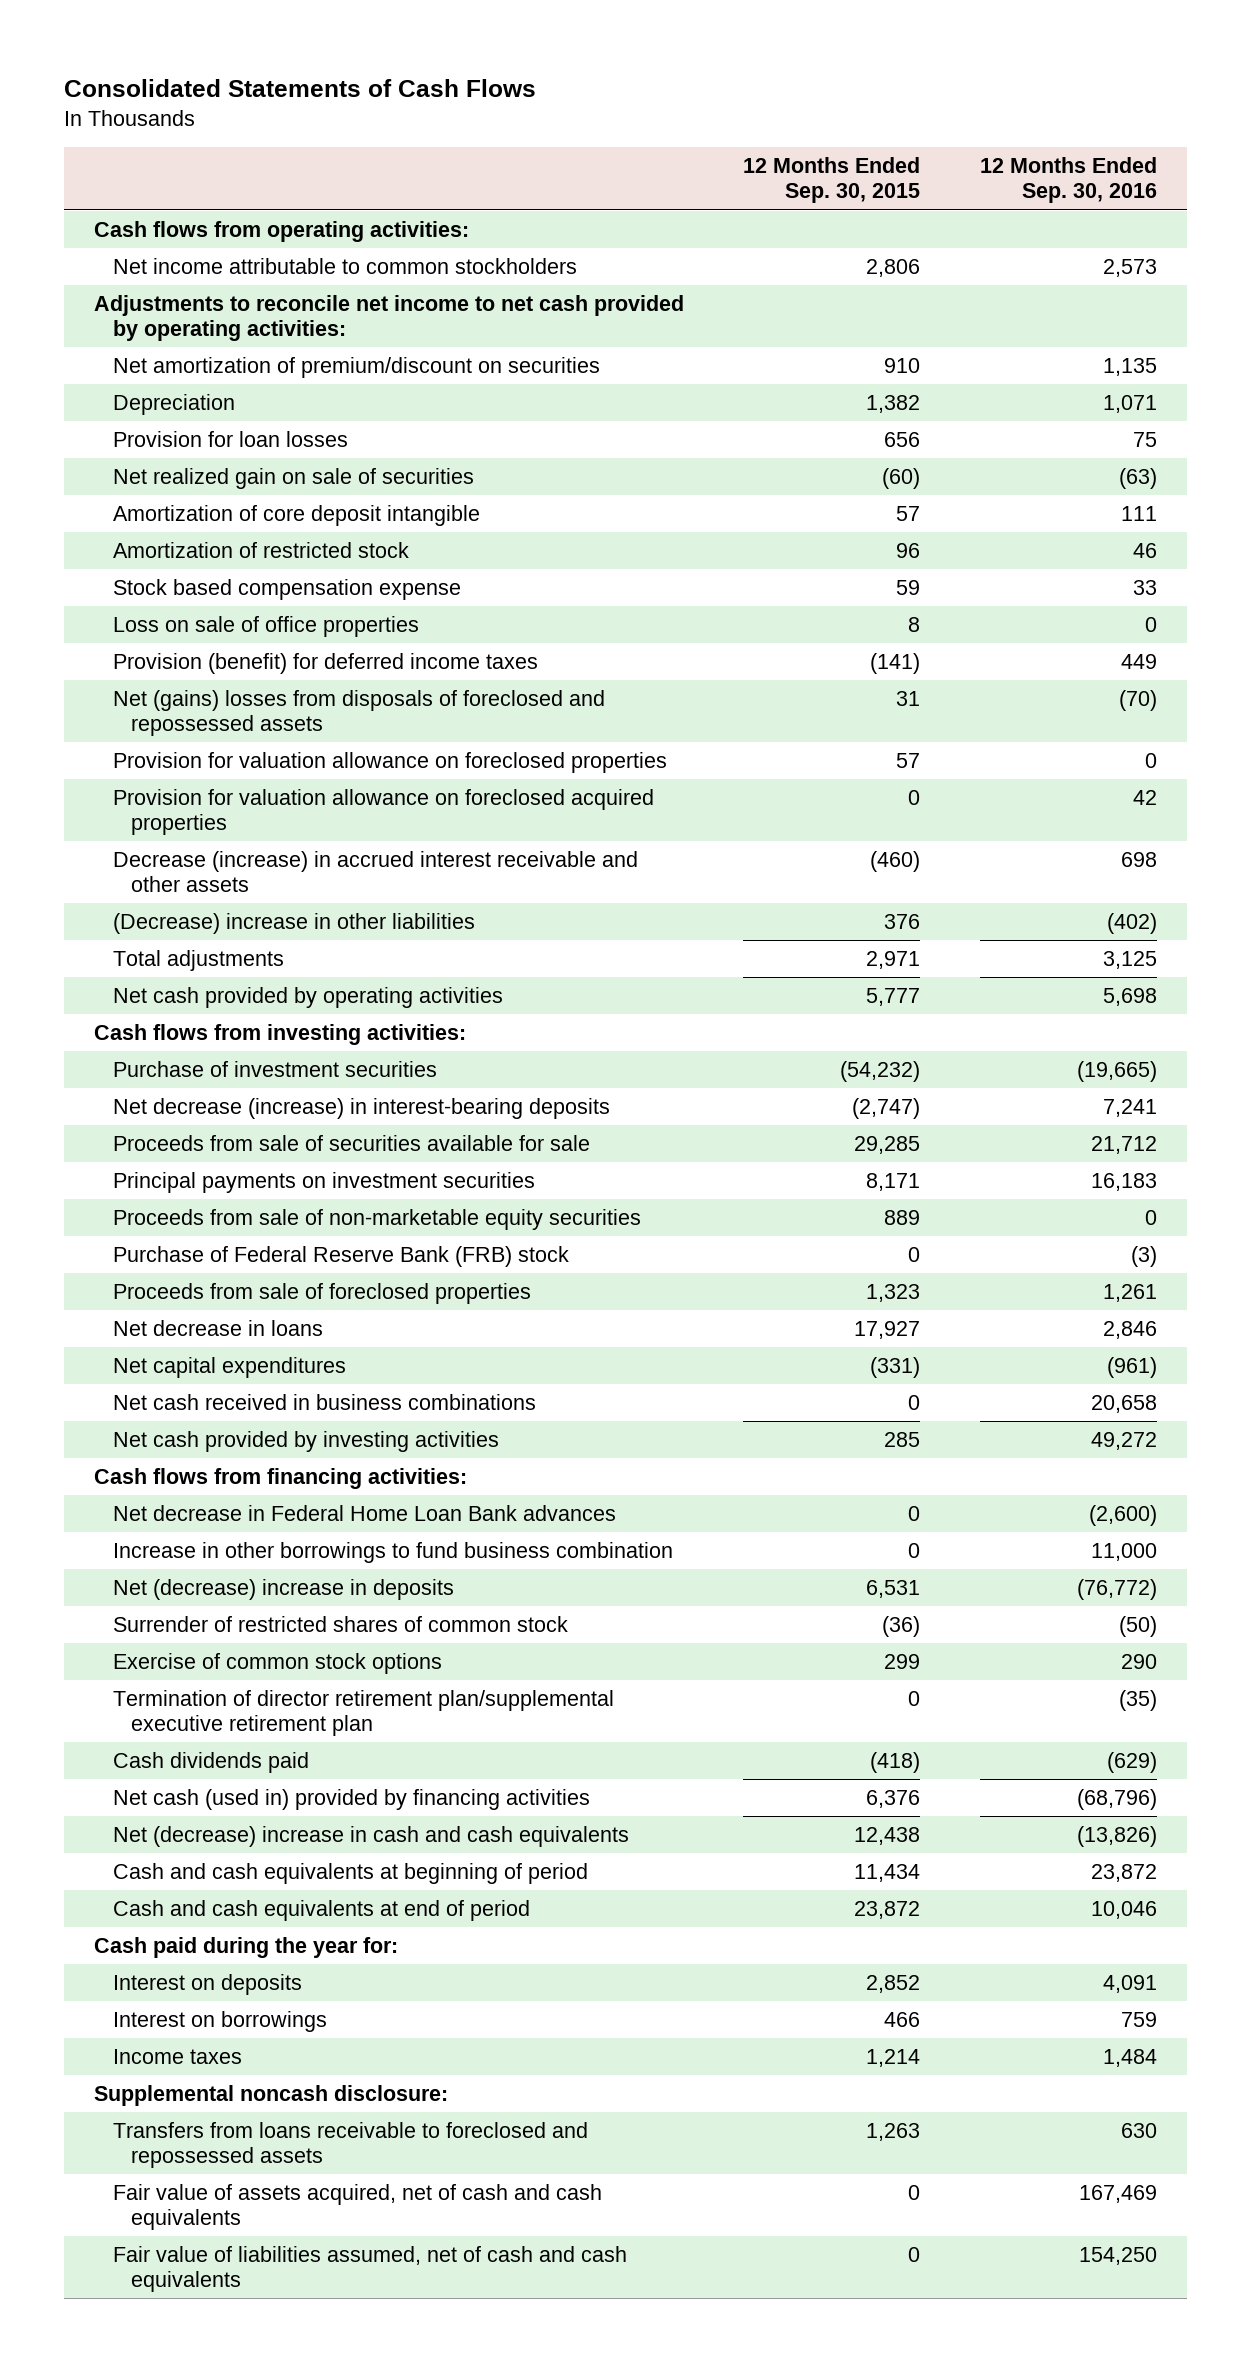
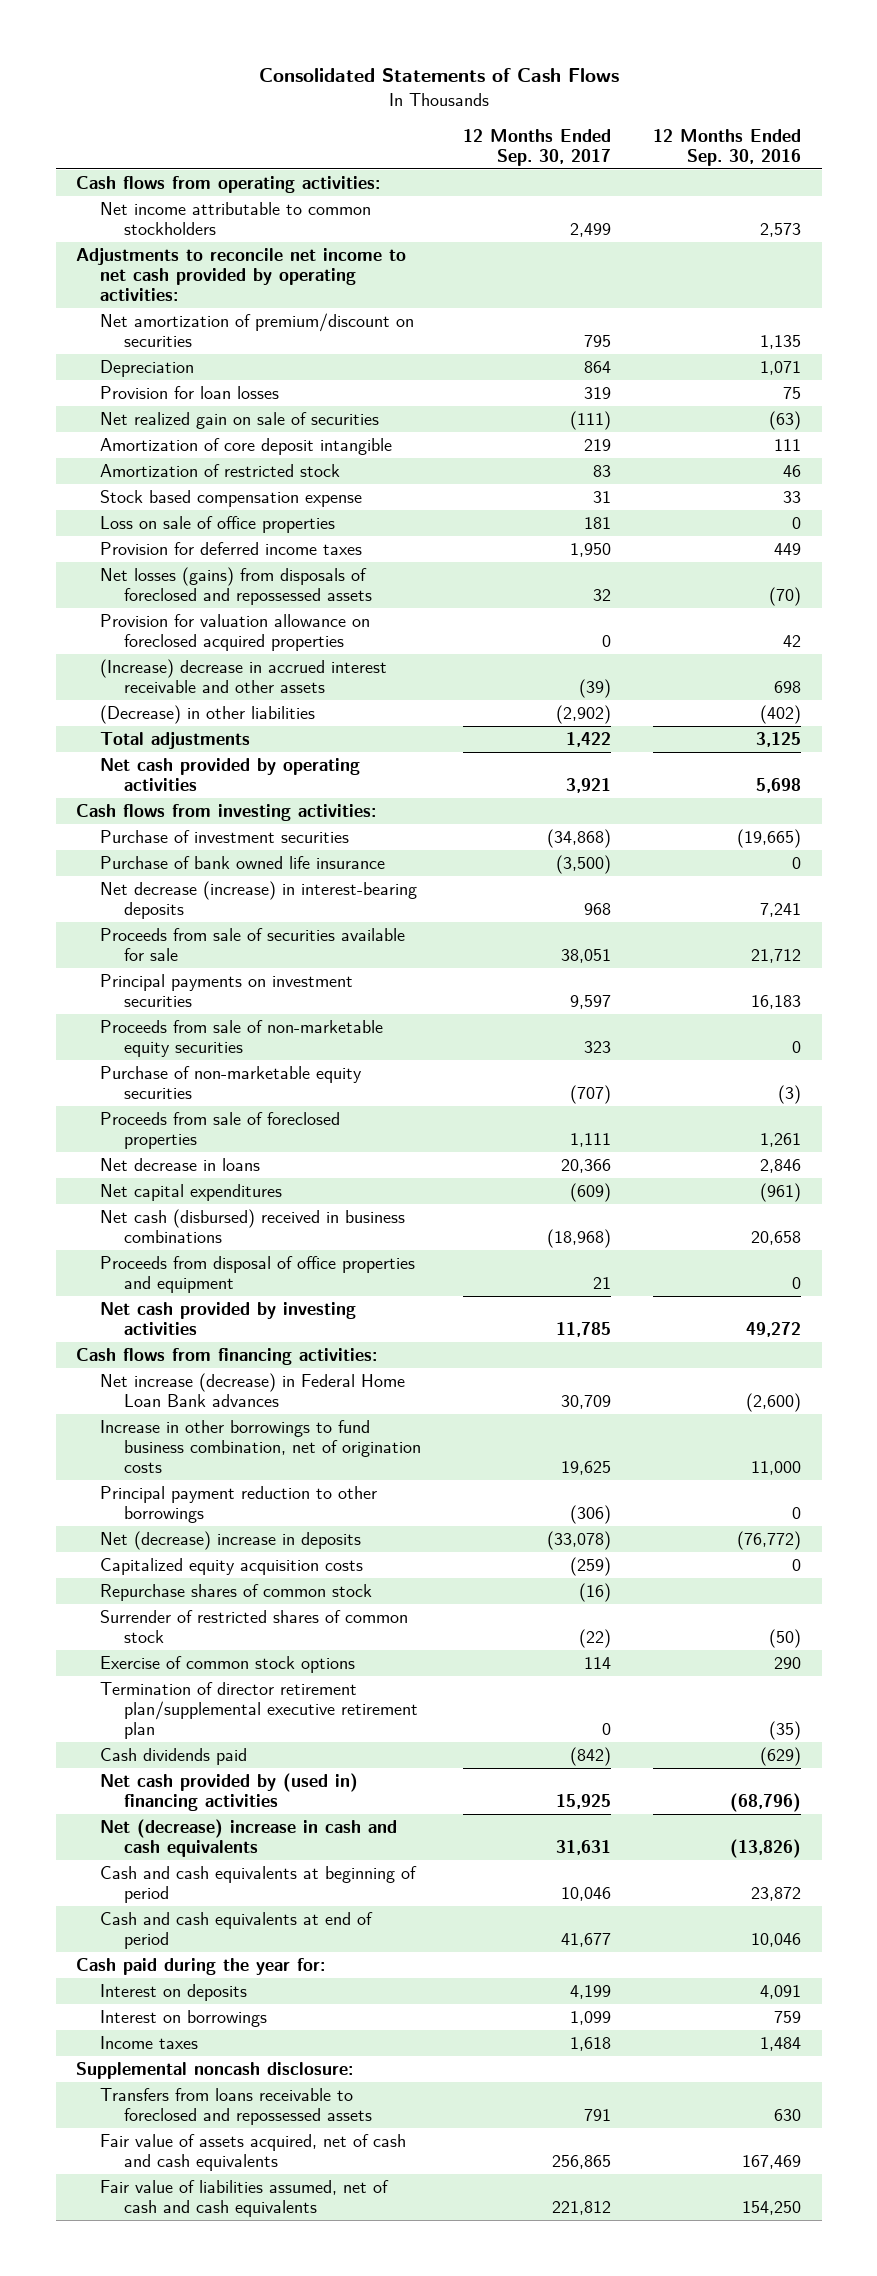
[743,157,921,204] 12 Months Ended Sep. 30, 2015 -> none
none -> [462,129,611,167] 12 Months Ended Sep. 30, 2017
[112,751,667,773] Provision for valuation allowance on foreclosed properties -> none
[112,652,538,674] Provision (benefit) for deferred income taxes -> [100,541,363,555] Provision for deferred income taxes
[112,689,605,736] Net (gains) losses from disposals of foreclosed and repossessed assets -> [100,566,372,605] Net losses (gains) from disposals of foreclosed and repossessed assets
[112,850,638,892] Decrease (increase) in accrued interest receivable and other assets -> [100,658,388,693] (Increase) decrease in accrued interest receivable and other assets
[112,912,475,934] (Decrease) increase in other liabilities -> [100,704,316,724] (Decrease) in other liabilities
none -> [100,855,386,869] Purchase of bank owned life insurance
[112,1245,569,1267] Purchase of Federal Reserve Bank (FRB) stock -> [100,1065,363,1099] Purchase of non-marketable equity securities
[112,1393,536,1410] Net cash received in business combinations -> [100,1208,406,1243] Net cash (disbursed) received in business combinations
none -> [100,1255,416,1293] Proceeds from disposal of office properties and equipment
[112,1504,616,1521] Net decrease in Federal Home Loan Bank advances -> [100,1372,406,1407] Net increase (decrease) in Federal Home Loan Bank advances
[112,1541,673,1563] Increase in other borrowings to fund business combination -> [100,1419,421,1473] Increase in other borrowings to fund business combination, net of origination costs
none -> [100,1485,378,1523] Principal payment reduction to other borrowings
none -> [100,1557,364,1575] Capitalized equity acquisition costs
none -> [100,1583,373,1601] Repurchase shares of common stock
[112,1788,590,1810] Net cash (used in) provided by financing activities -> [100,1772,359,1811] Net cash provided by (used in) financing activities

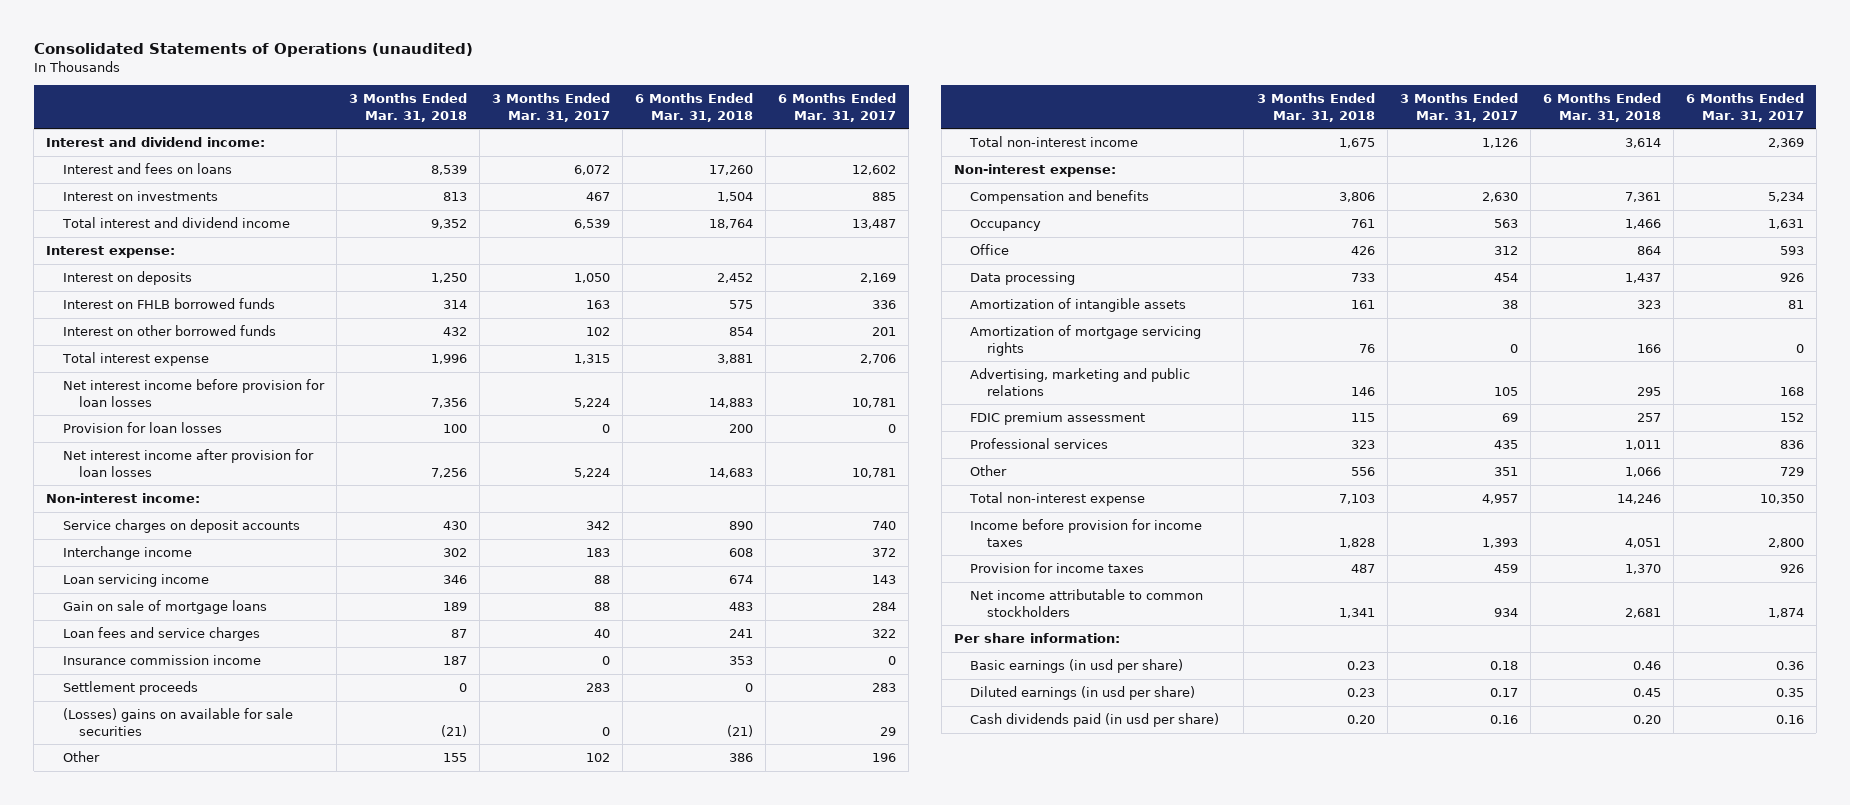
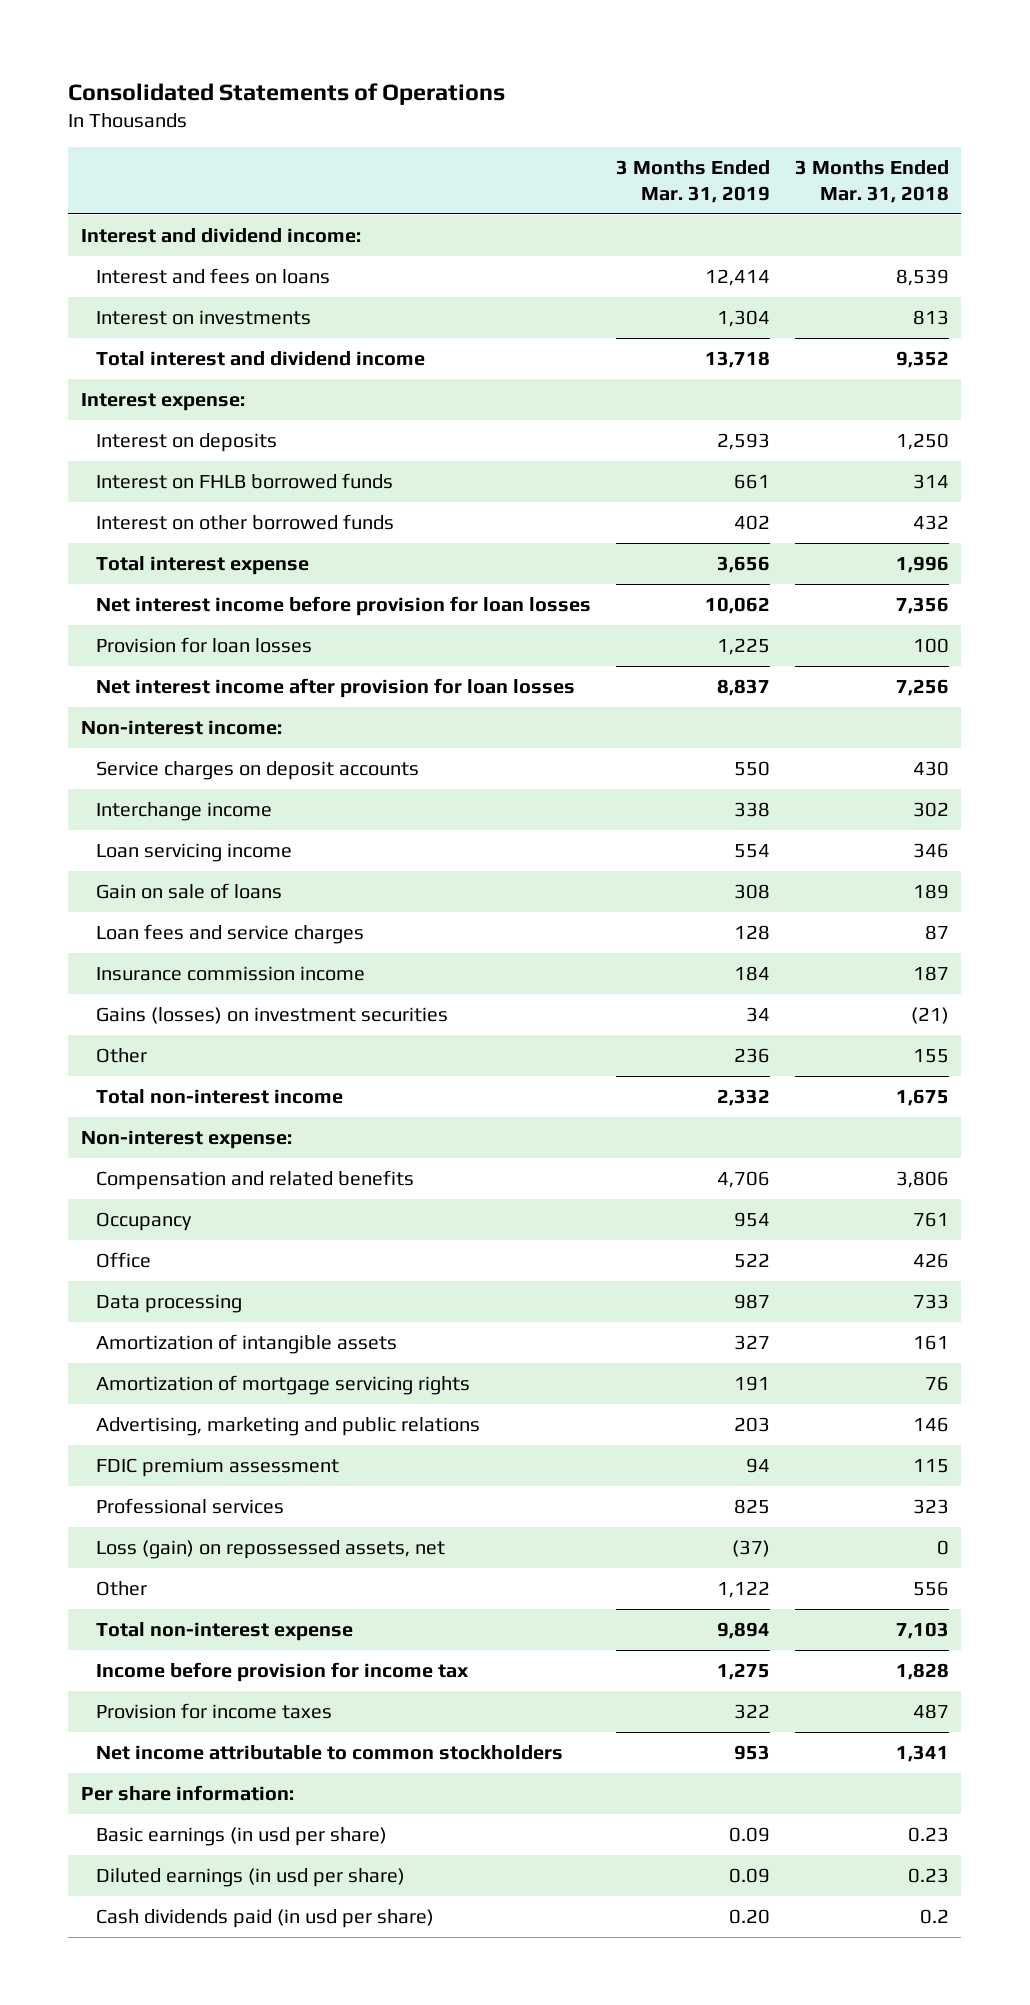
[33,43,473,58] Consolidated Statements of Operations (unaudited) -> [68,82,506,105] Consolidated Statements of Operations
[491,93,610,122] 3 Months Ended Mar. 31, 2017 -> none
[634,93,753,122] 6 Months Ended Mar. 31, 2018 -> none
[778,93,897,122] 6 Months Ended Mar. 31, 2017 -> none
none -> [615,160,770,204] 3 Months Ended Mar. 31, 2019
[62,600,267,615] Gain on sale of mortgage loans -> [95,882,282,899] Gain on sale of loans
[62,681,198,696] Settlement proceeds -> none
[62,708,293,736] (Losses) gains on available for sale securities -> [95,1006,448,1024] Gains (losses) on investment securities
[970,190,1150,205] Compensation and benefits -> [95,1169,414,1190] Compensation and related benefits
none -> [95,1539,445,1559] Loss (gain) on repossessed assets, net
[970,519,1203,547] Income before provision for income taxes -> [95,1661,469,1682] Income before provision for income tax
[1346,715,1375,725] 0.20 -> [919,1908,949,1924] 0.2

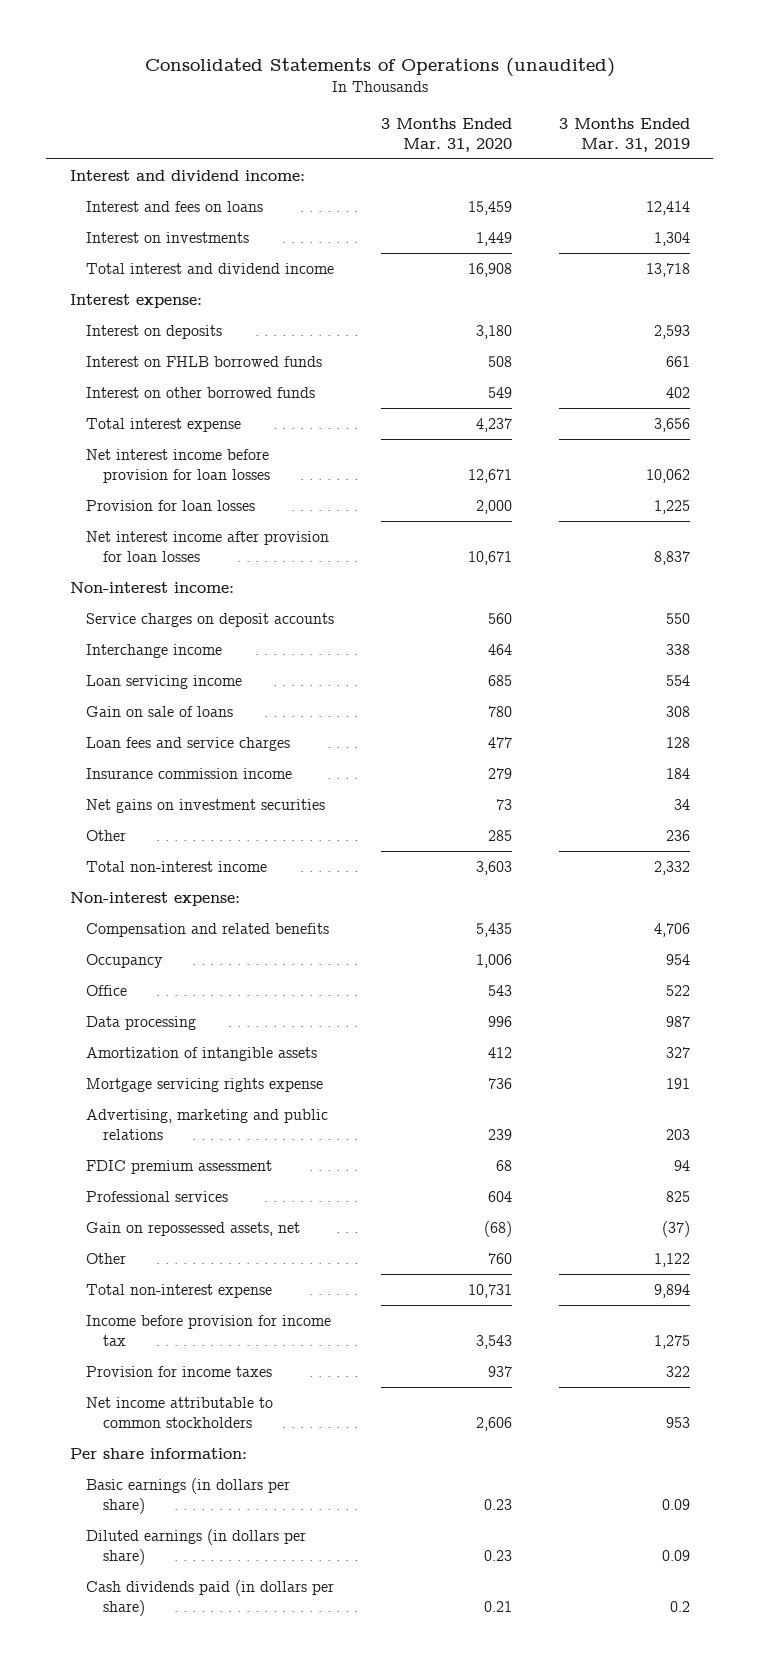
[68,82,506,105] Consolidated Statements of Operations -> [144,57,615,77] Consolidated Statements of Operations (unaudited)
[794,160,949,204] 3 Months Ended Mar. 31, 2018 -> none
none -> [381,118,513,152] 3 Months Ended Mar. 31, 2020
[95,1006,448,1024] Gains (losses) on investment securities -> [86,799,326,814] Net gains on investment securities
[95,1374,470,1395] Amortization of mortgage servicing rights -> [86,1078,324,1093] Mortgage servicing rights expense
[95,1539,445,1559] Loss (gain) on repossessed assets, net -> [86,1222,301,1237] Gain on repossessed assets, net
[95,1826,387,1846] Basic earnings (in usd per share) -> [86,1478,291,1514] Basic earnings (in dollars per share)
[95,1867,405,1887] Diluted earnings (in usd per share) -> [86,1529,307,1565] Diluted earnings (in dollars per share)
[95,1908,434,1928] Cash dividends paid (in usd per share) -> [86,1580,335,1616] Cash dividends paid (in dollars per share)
[728,1908,770,1924] 0.20 -> [669,1600,690,1612] 0.2

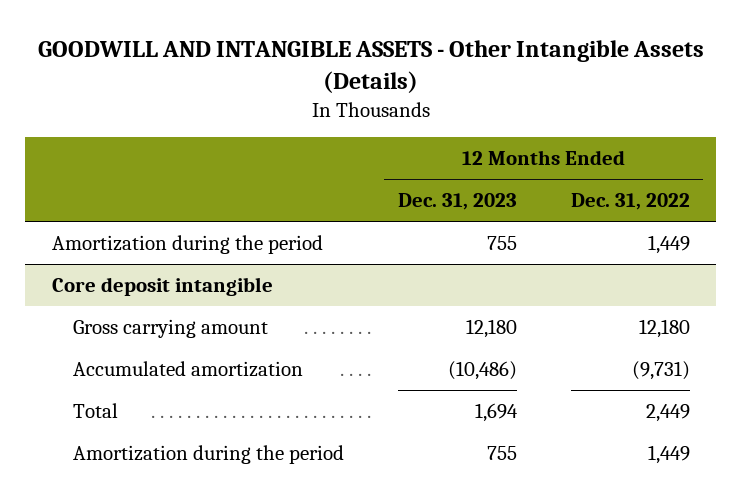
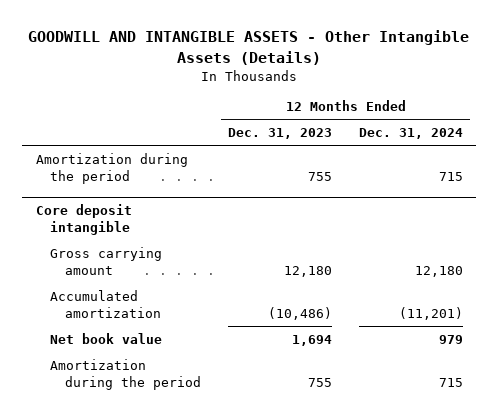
[570,193,690,211] Dec. 31, 2022 -> none
none -> [359,128,464,140] Dec. 31, 2024
[73,402,119,418] Total -> [50,332,163,344] Net book value

